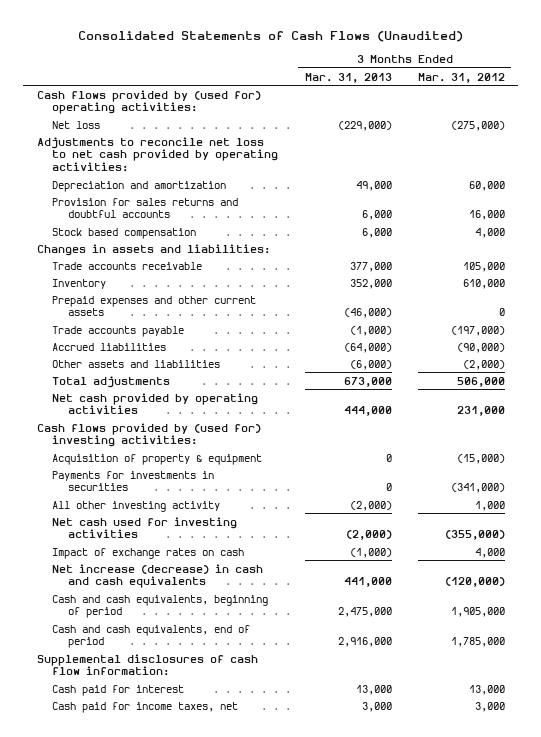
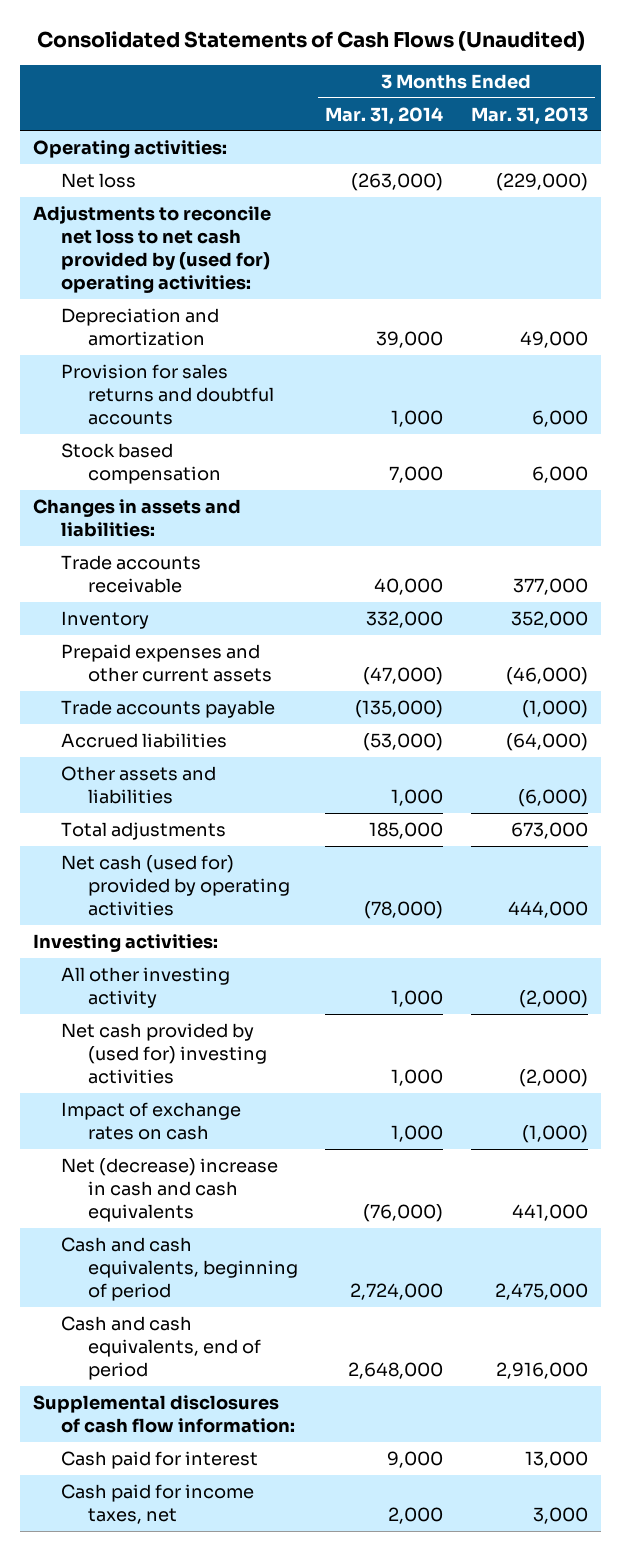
[417,72,505,83] Mar. 31, 2012 -> none
none -> [325,106,444,125] Mar. 31, 2014
[36,89,261,115] Cash flows provided by (used for) operating activities: -> none
none -> [33,139,228,158] Operating activities:
[36,136,279,173] Adjustments to reconcile net loss to net cash provided by operating activities: -> [33,205,272,294] Adjustments to reconcile net loss to net cash provided by (used for) operating activities:
[36,422,261,448] Cash flows provided by (used for) investing activities: -> none
[52,453,263,465] Acquisition of property & equipment -> none
[52,470,215,492] Payments for investments in securities -> none
[52,392,259,415] Net cash provided by operating activities -> [60,854,290,917] Net cash (used for) provided by operating activities
none -> [33,933,219,952] Investing activities:
[52,516,238,539] Net cash used for investing activities -> [60,1022,267,1085] Net cash provided by (used for) investing activities
[52,563,264,589] Net increase (decrease) in cash and cash equivalents -> [60,1157,278,1223] Net (decrease) increase in cash and cash equivalents

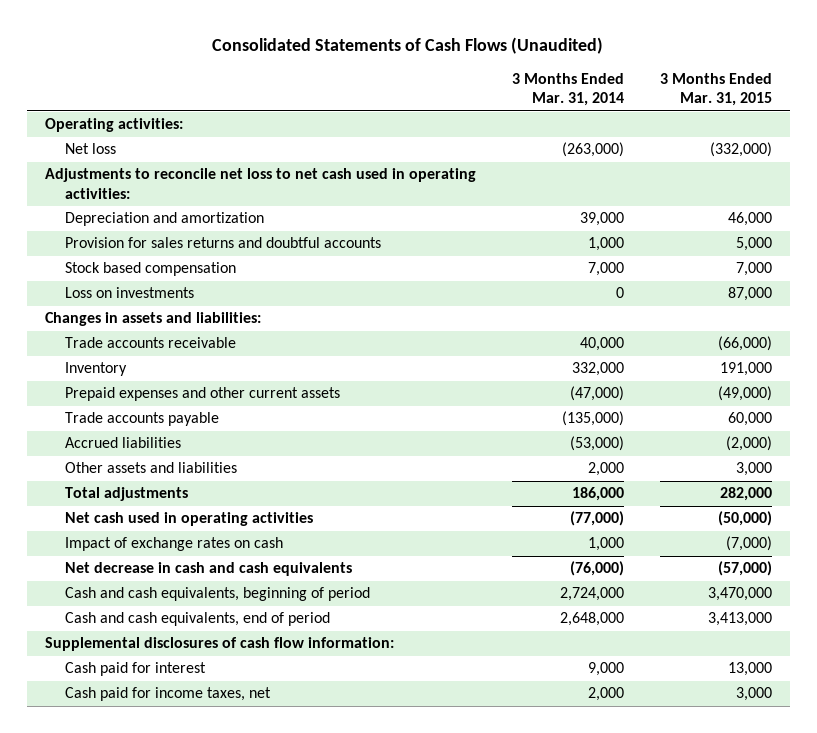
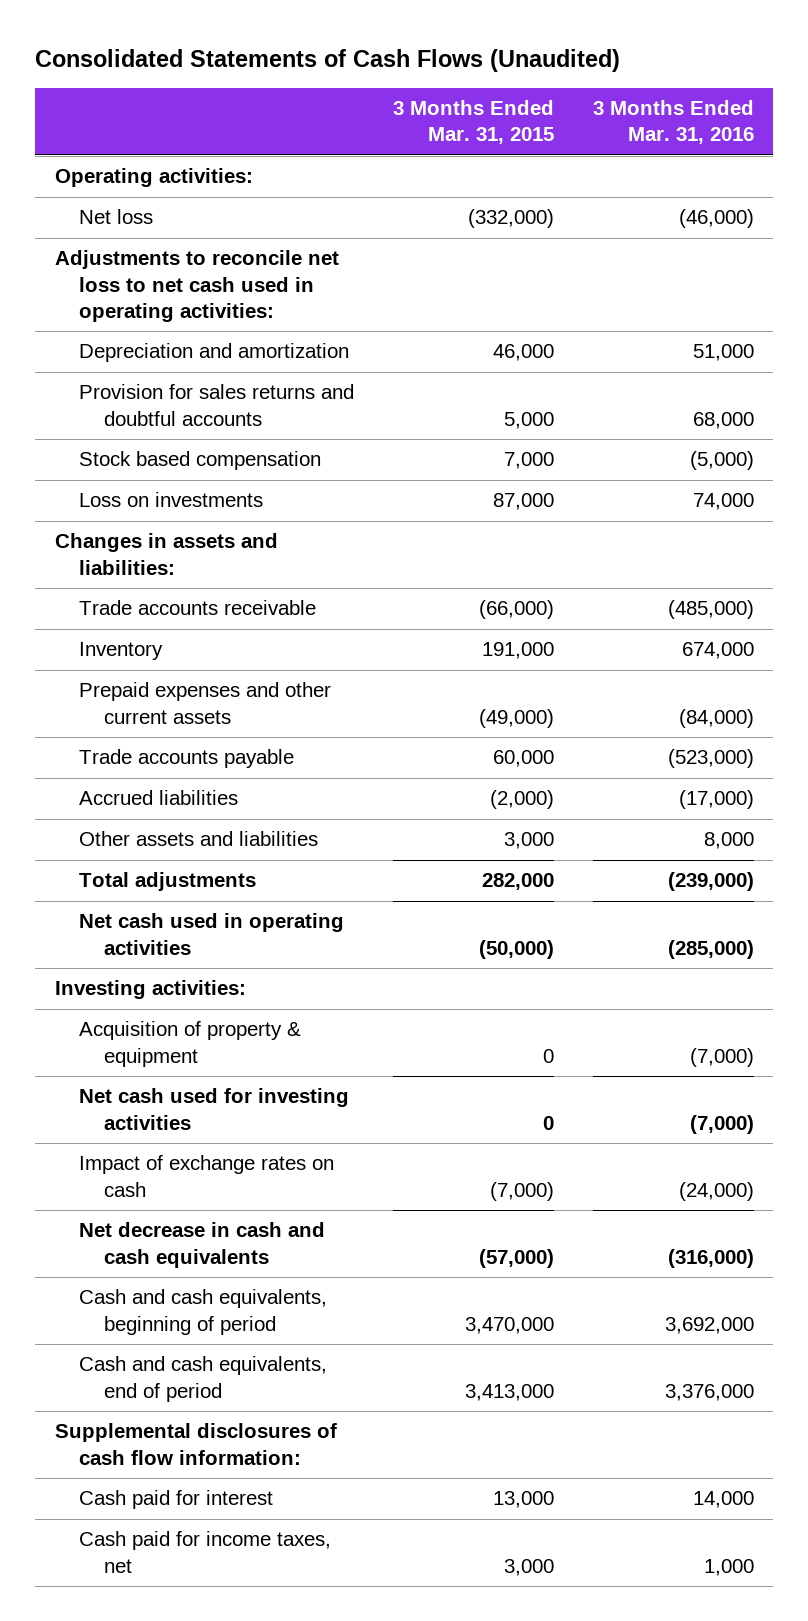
[511,73,624,107] 3 Months Ended Mar. 31, 2014 -> none
none -> [592,100,754,145] 3 Months Ended Mar. 31, 2016
none -> [54,980,246,1000] Investing activities:
none -> [79,1021,302,1067] Acquisition of property & equipment
none -> [79,1088,350,1130] Net cash used for investing activities

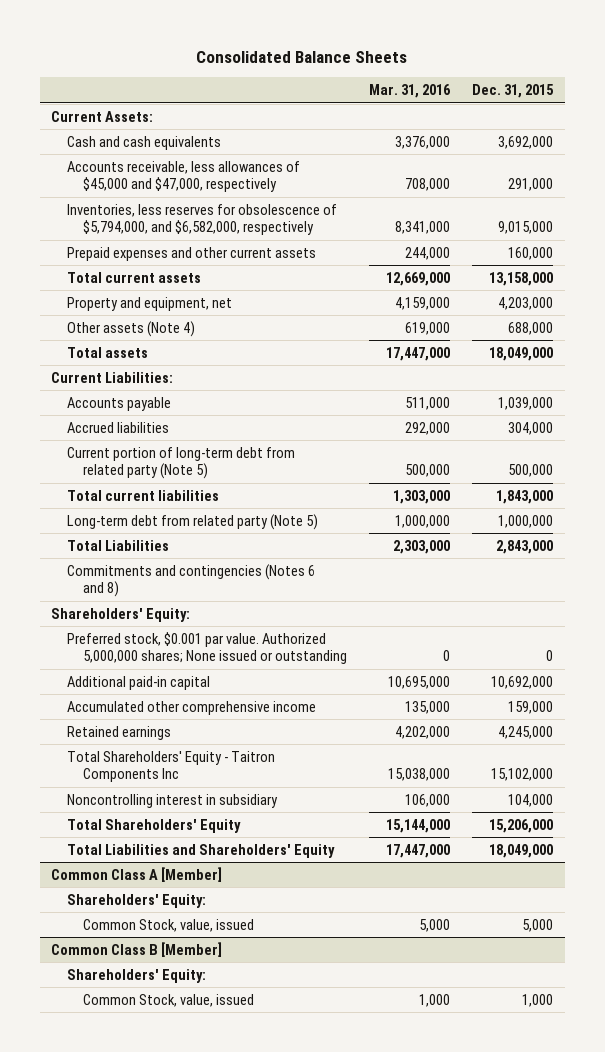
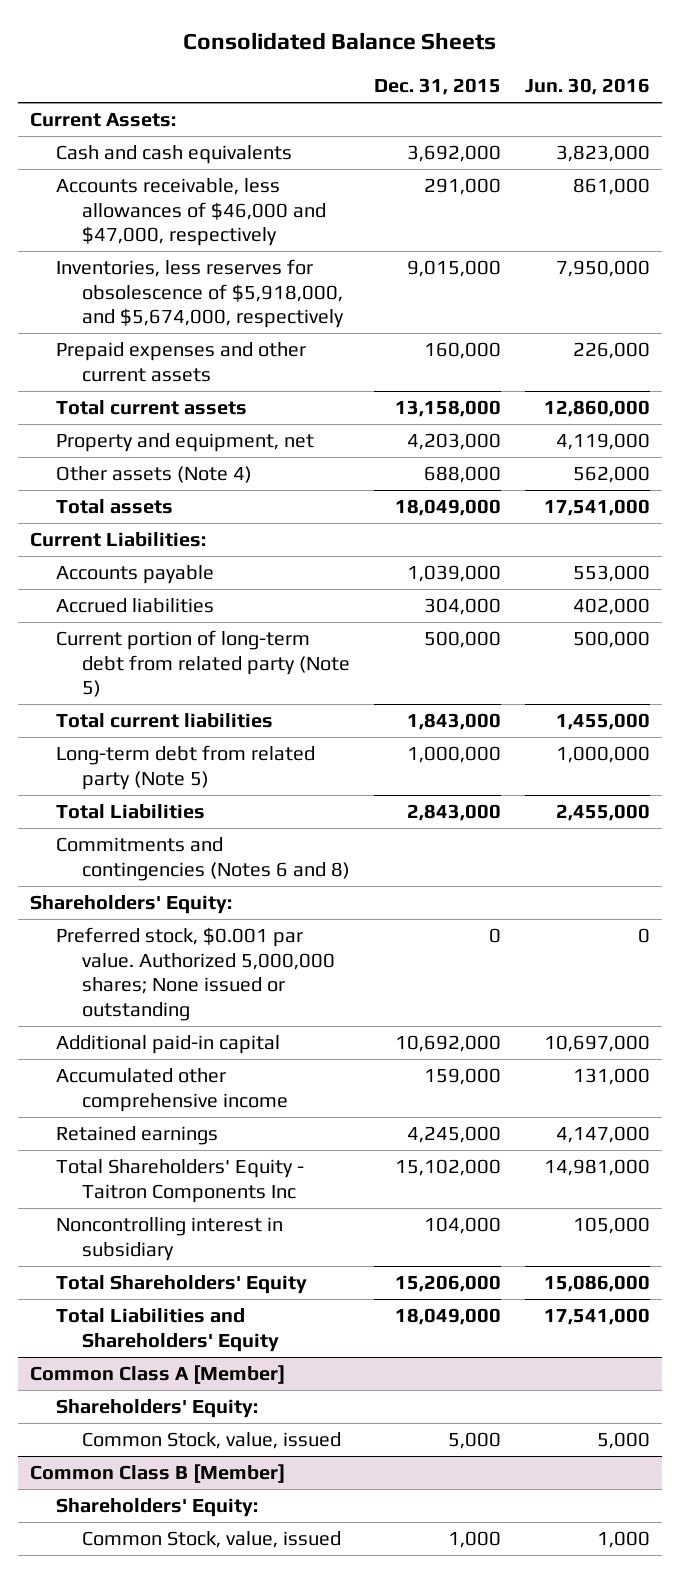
[369,84,452,99] Mar. 31, 2016 -> none
none -> [524,78,650,96] Jun. 30, 2016
[66,160,300,193] Accounts receivable, less allowances of $45,000 and $47,000, respectively -> [56,178,327,247] Accounts receivable, less allowances of $46,000 and $47,000, respectively
[66,203,337,236] Inventories, less reserves for obsolescence of $5,794,000, and $6,582,000, respectively -> [56,259,345,329] Inventories, less reserves for obsolescence of $5,918,000, and $5,674,000, respectively

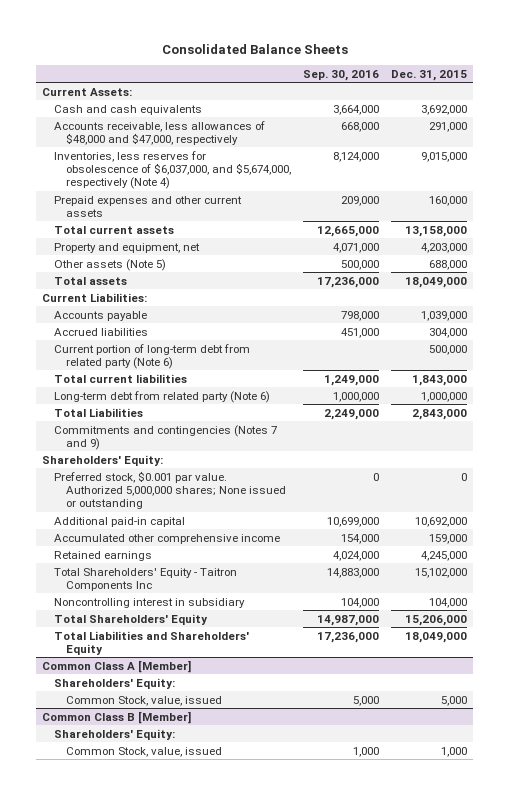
[524,78,650,96] Jun. 30, 2016 -> none
none -> [303,69,380,81] Sep. 30, 2016
[56,178,327,247] Accounts receivable, less allowances of $46,000 and $47,000, respectively -> [54,120,266,145] Accounts receivable, less allowances of $48,000 and $47,000, respectively
[56,259,345,329] Inventories, less reserves for obsolescence of $5,918,000, and $5,674,000, respectively -> [54,150,292,189] Inventories, less reserves for obsolescence of $6,037,000, and $5,674,000, respectively (Note 4)
[56,466,253,484] Other assets (Note 4) -> [54,258,167,271] Other assets (Note 5)
[56,630,351,698] Current portion of long-term debt from related party (Note 5) -> [54,343,251,369] Current portion of long-term debt from related party (Note 6)
[56,745,316,790] Long-term debt from related party (Note 5) -> [54,390,271,403] Long-term debt from related party (Note 6)
[56,837,351,881] Commitments and contingencies (Notes 6 and 8) -> [54,424,278,450] Commitments and contingencies (Notes 7 and 9)

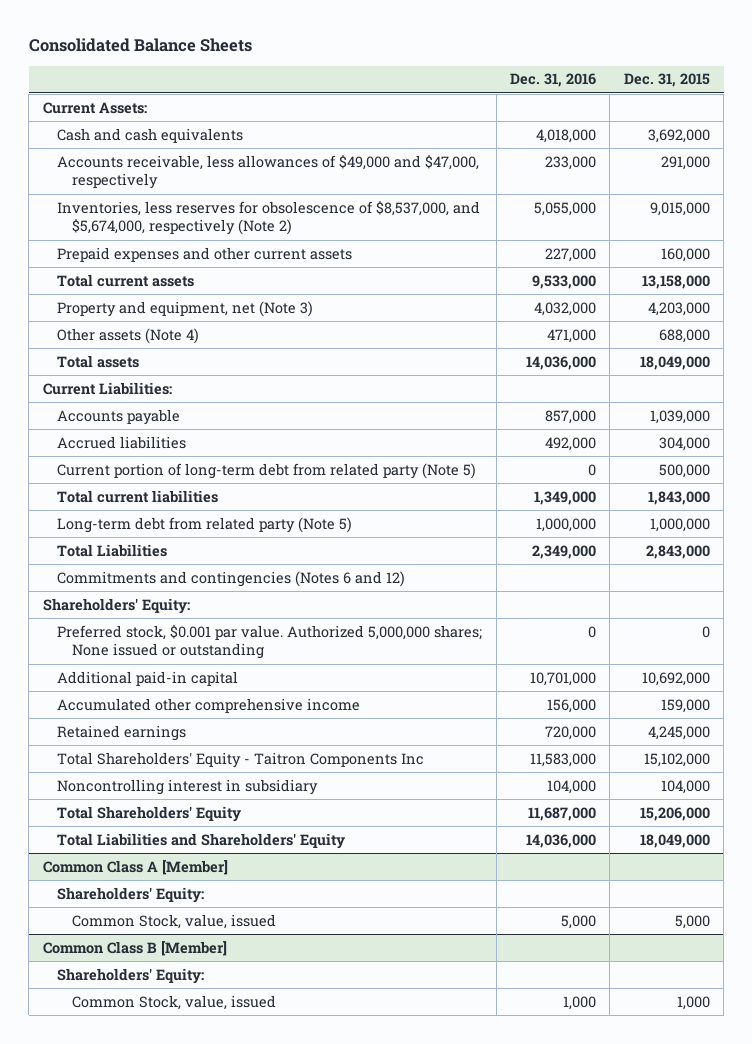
[303,69,380,81] Sep. 30, 2016 -> none
none -> [510,73,597,88] Dec. 31, 2016
[54,120,266,145] Accounts receivable, less allowances of $48,000 and $47,000, respectively -> [57,154,480,190] Accounts receivable, less allowances of $49,000 and $47,000, respectively
[54,150,292,189] Inventories, less reserves for obsolescence of $6,037,000, and $5,674,000, respectively (Note 4) -> [57,200,481,236] Inventories, less reserves for obsolescence of $8,537,000, and $5,674,000, respectively (Note 2)
[54,242,201,253] Property and equipment, net -> [57,300,314,317] Property and equipment, net (Note 3)
[54,258,167,271] Other assets (Note 5) -> [57,327,200,344] Other assets (Note 4)
[54,343,251,369] Current portion of long-term debt from related party (Note 6) -> [57,462,477,479] Current portion of long-term debt from related party (Note 5)
[54,390,271,403] Long-term debt from related party (Note 6) -> [57,516,353,533] Long-term debt from related party (Note 5)
[54,424,278,450] Commitments and contingencies (Notes 7 and 9) -> [57,570,406,587] Commitments and contingencies (Notes 6 and 12)

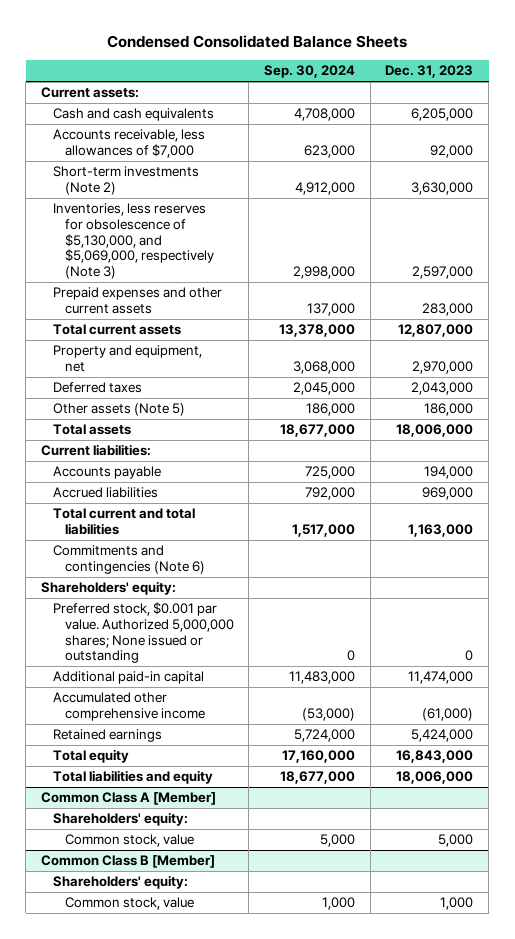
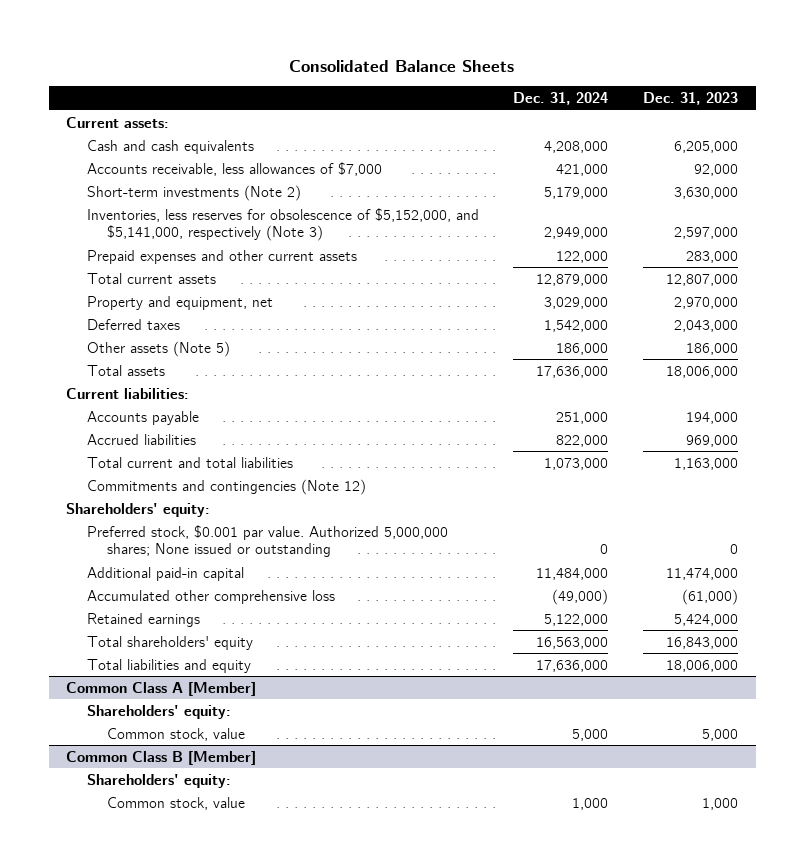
[107,34,408,48] Condensed Consolidated Balance Sheets -> [289,59,515,72] Consolidated Balance Sheets
[264,65,356,79] Sep. 30, 2024 -> none
none -> [513,92,609,106] Dec. 31, 2024
[52,203,214,280] Inventories, less reserves for obsolescence of $5,130,000, and $5,069,000, respectively (Note 3) -> [86,207,479,241] Inventories, less reserves for obsolescence of $5,152,000, and $5,141,000, respectively (Note 3)
[52,545,205,575] Commitments and contingencies (Note 6) -> [86,478,366,495] Commitments and contingencies (Note 12)
[52,692,205,722] Accumulated other comprehensive income -> [86,589,335,604] Accumulated other comprehensive loss
[52,749,129,764] Total equity -> [86,635,253,650] Total shareholders' equity

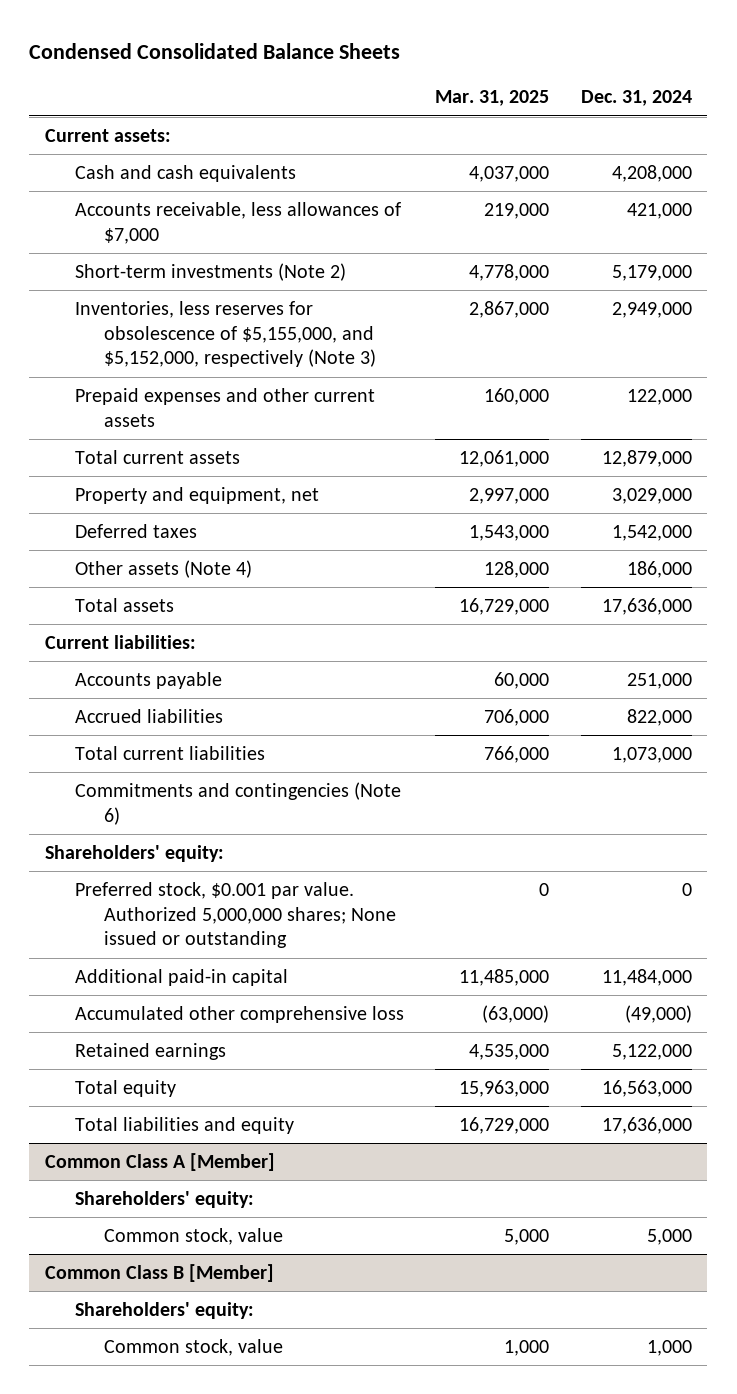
[289,59,515,72] Consolidated Balance Sheets -> [29,43,401,60] Condensed Consolidated Balance Sheets
[643,92,739,106] Dec. 31, 2023 -> none
none -> [435,90,550,107] Mar. 31, 2025
[86,207,479,241] Inventories, less reserves for obsolescence of $5,152,000, and $5,141,000, respectively (Note 3) -> [74,300,377,368] Inventories, less reserves for obsolescence of $5,155,000, and $5,152,000, respectively (Note 3)
[86,340,230,357] Other assets (Note 5) -> [74,559,252,578] Other assets (Note 4)
[86,456,293,468] Total current and total liabilities -> [74,745,265,760] Total current liabilities
[86,478,366,495] Commitments and contingencies (Note 12) -> [74,781,401,825] Commitments and contingencies (Note 6)
[86,635,253,650] Total shareholders' equity -> [74,1079,176,1097] Total equity

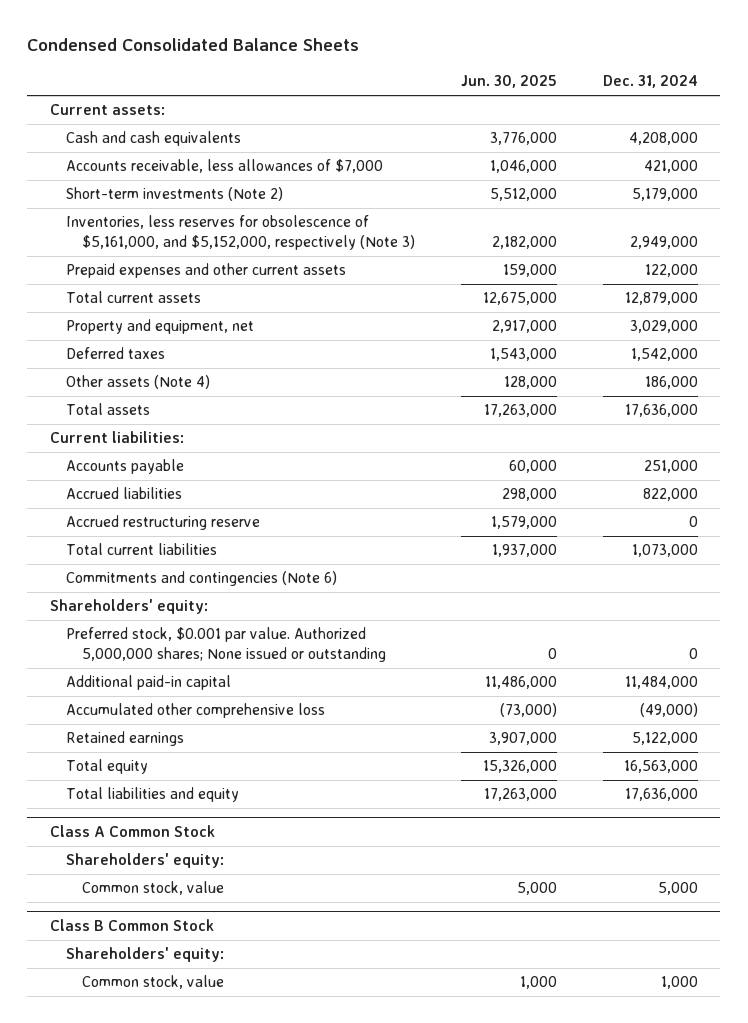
[435,90,550,107] Mar. 31, 2025 -> none
none -> [460,75,557,89] Jun. 30, 2025
[74,300,377,368] Inventories, less reserves for obsolescence of $5,155,000, and $5,152,000, respectively (Note 3) -> [65,215,415,251] Inventories, less reserves for obsolescence of $5,161,000, and $5,152,000, respectively (Note 3)
none -> [65,515,260,531] Accrued restructuring reserve
[45,1152,276,1171] Common Class A [Member] -> [50,825,216,838] Class A Common Stock
[45,1263,275,1282] Common Class B [Member] -> [50,919,215,932] Class B Common Stock

